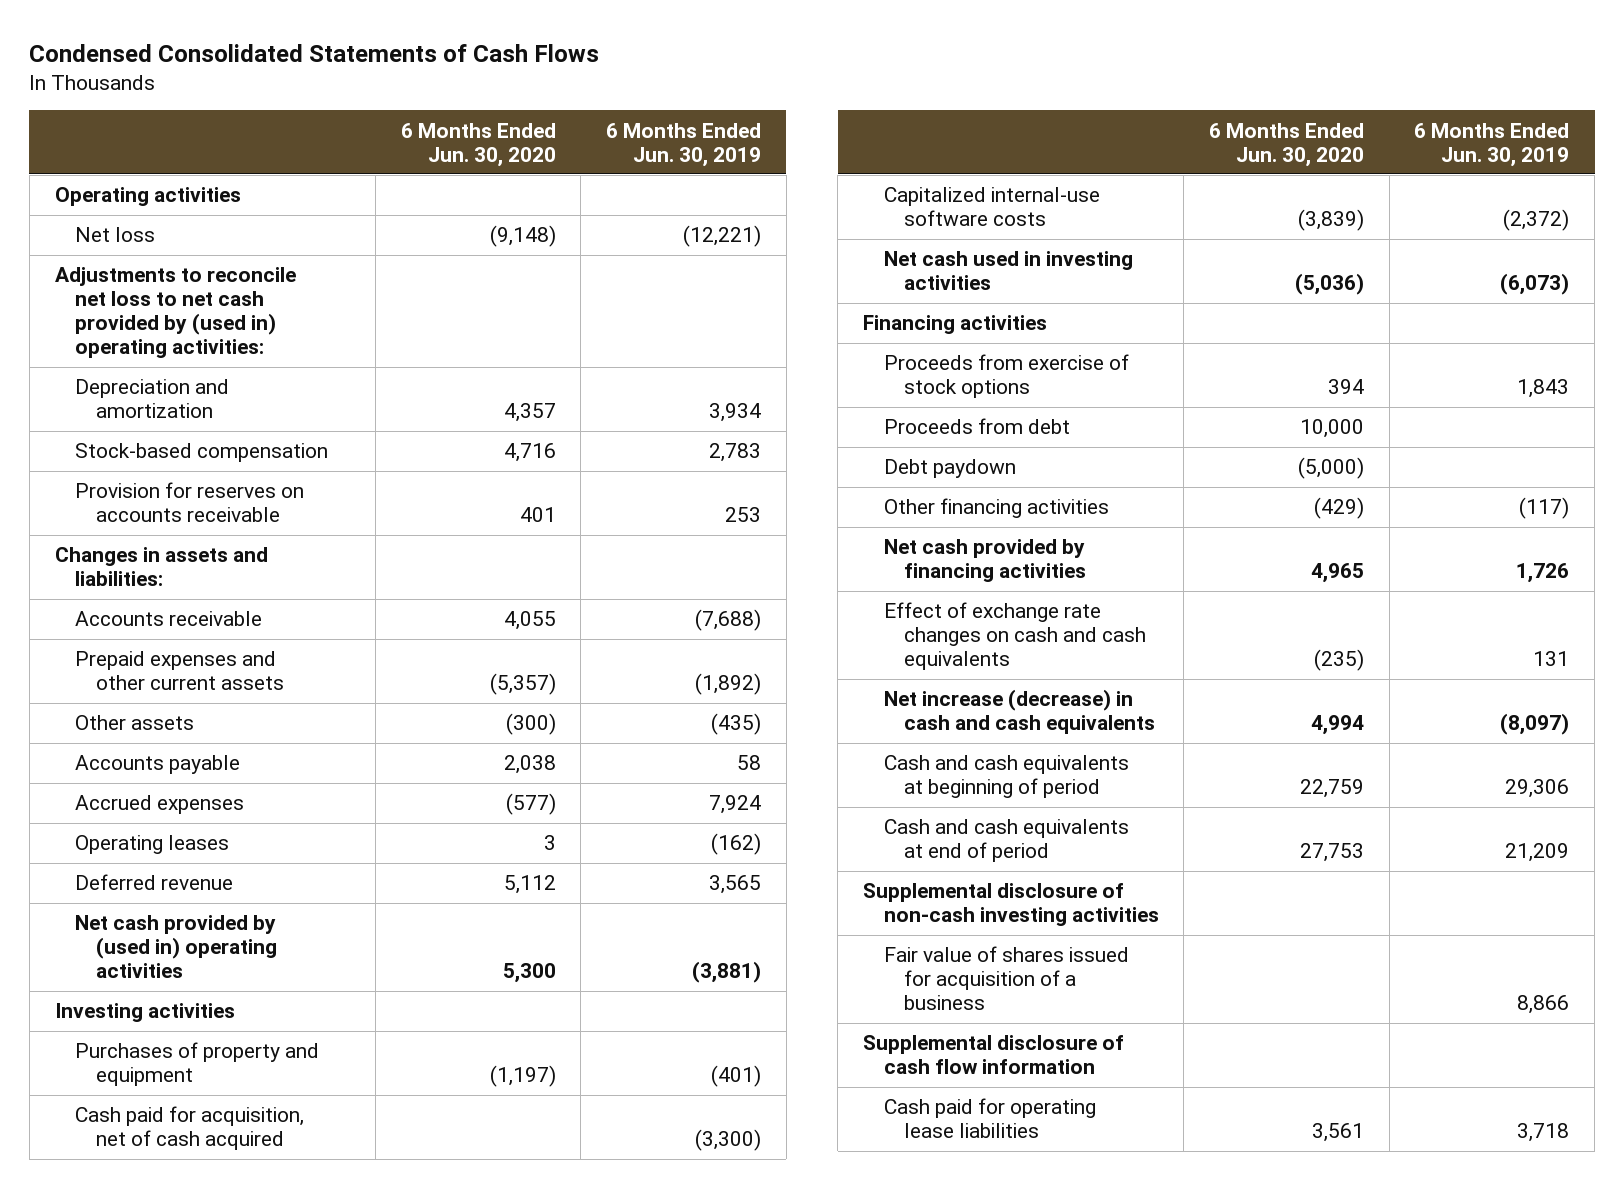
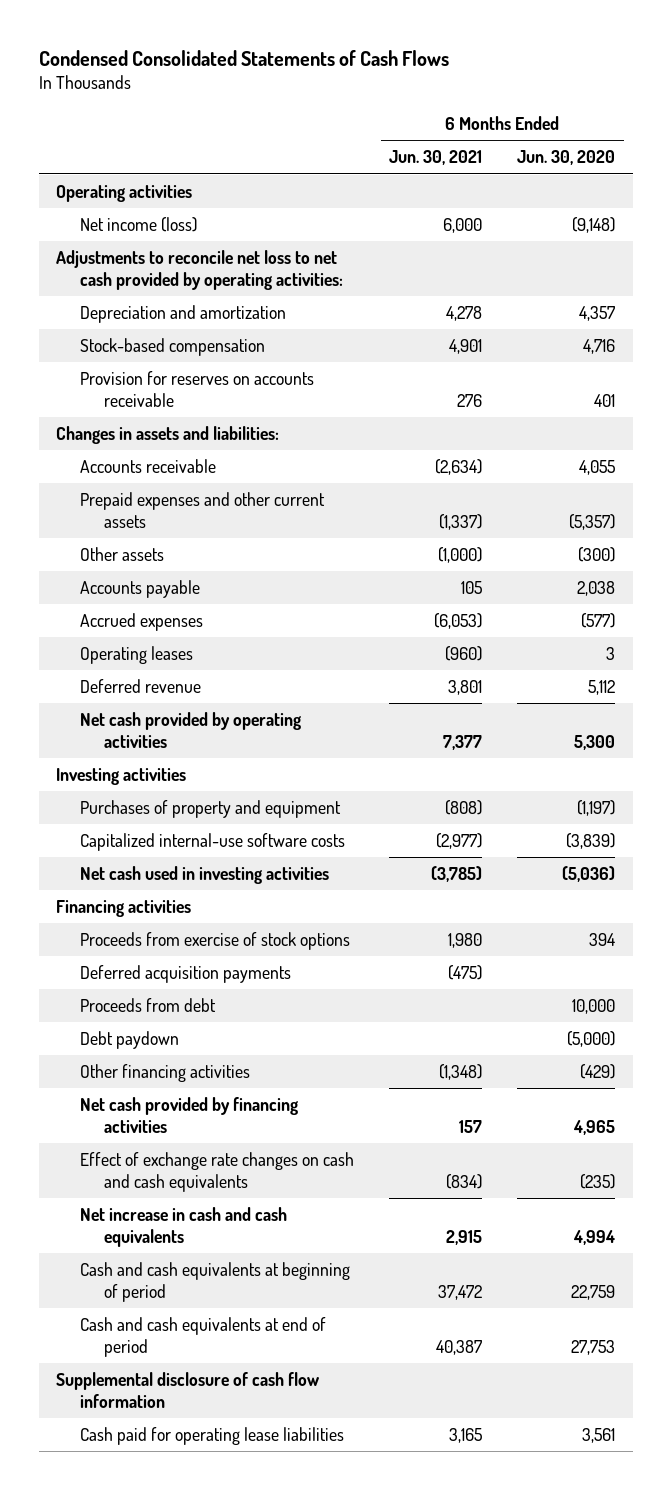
[605,122,761,167] 6 Months Ended Jun. 30, 2019 -> none
none -> [389,150,483,166] Jun. 30, 2021
[75,227,156,243] Net loss -> [80,217,198,233] Net income (loss)
[54,267,296,359] Adjustments to reconcile net loss to net cash provided by (used in) operating activities: -> [56,250,344,290] Adjustments to reconcile net loss to net cash provided by operating activities:
[75,915,277,979] Net cash provided by (used in) operating activities -> [80,712,302,748] Net cash provided by operating activities
[75,1106,305,1151] Cash paid for acquisition, net of cash acquired -> none
none -> [80,965,292,984] Deferred acquisition payments
[883,689,1156,735] Net increase (decrease) in cash and cash equivalents -> [80,1207,288,1247] Net increase in cash and cash equivalents
[863,883,1159,927] Supplemental disclosure of non-cash investing activities -> none
[883,946,1129,1011] Fair value of shares issued for acquisition of a business -> none

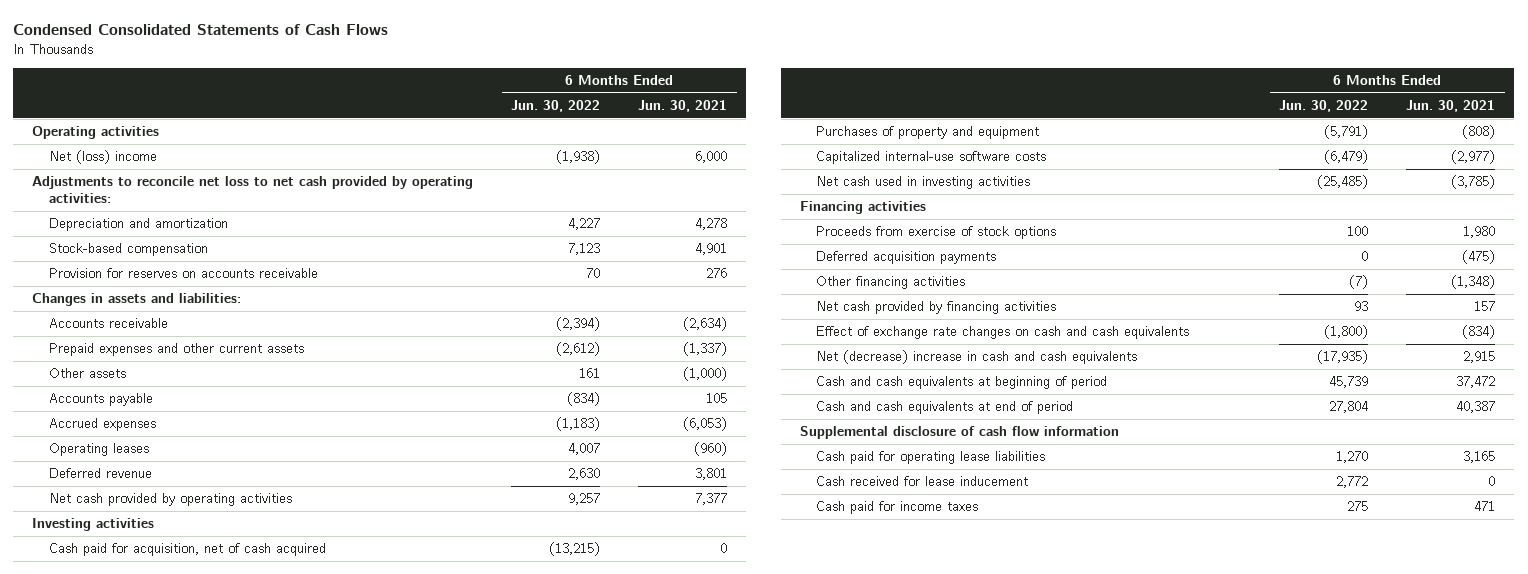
[517,150,616,166] Jun. 30, 2020 -> none
none -> [511,100,601,113] Jun. 30, 2022
[80,217,198,233] Net income (loss) -> [48,150,157,165] Net (loss) income
none -> [48,543,326,557] Cash paid for acquisition, net of cash acquired
[80,998,217,1013] Proceeds from debt -> none
[80,1031,180,1050] Debt paydown -> none
[80,1207,288,1247] Net increase in cash and cash equivalents -> [816,350,1138,365] Net (decrease) increase in cash and cash equivalents
none -> [816,476,1029,487] Cash received for lease inducement
none -> [816,501,979,515] Cash paid for income taxes

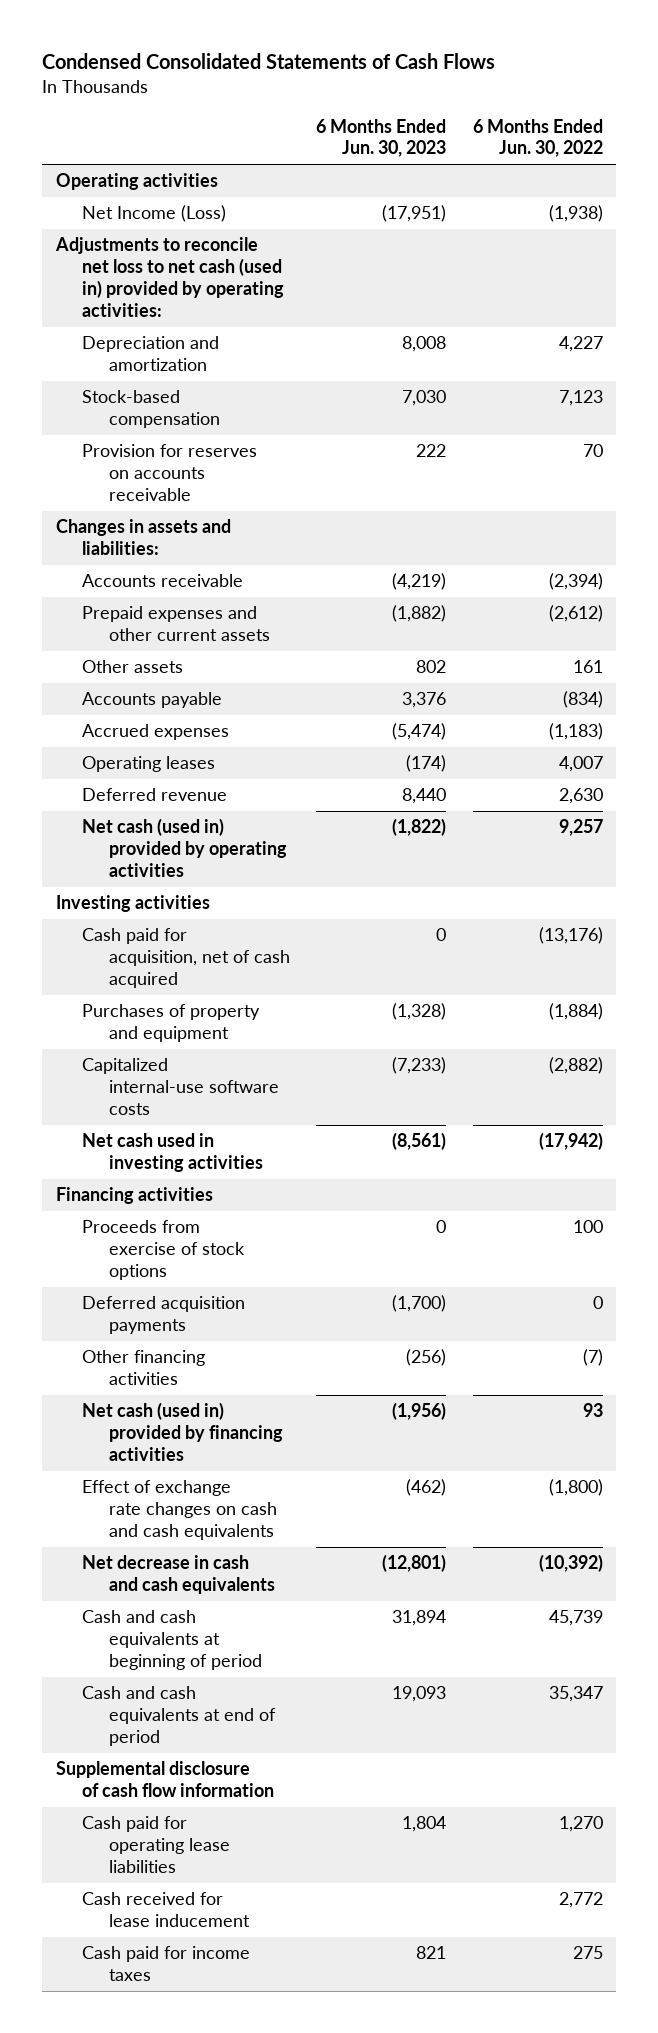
[638,100,728,113] Jun. 30, 2021 -> none
none -> [316,118,447,158] 6 Months Ended Jun. 30, 2023
[48,150,157,165] Net (loss) income -> [82,205,227,223] Net Income (Loss)
[32,176,474,203] Adjustments to reconcile net loss to net cash provided by operating activities: -> [54,237,285,318] Adjustments to reconcile net loss to net cash (used in) provided by operating activities:
[48,493,292,507] Net cash provided by operating activities -> [82,818,287,878] Net cash (used in) provided by operating activities
[549,542,601,557] (13,215) -> [538,927,603,945] (13,176)
[1324,125,1369,140] (5,791) -> [548,1003,603,1021] (1,884)
[1324,150,1369,165] (6,479) -> [548,1057,603,1075] (2,882)
[1317,175,1369,190] (25,485) -> [538,1132,603,1151] (17,942)
[816,301,1057,315] Net cash provided by financing activities -> [82,1402,283,1462] Net cash (used in) provided by financing activities
[816,350,1138,365] Net (decrease) increase in cash and cash equivalents -> [82,1555,275,1595] Net decrease in cash and cash equivalents
[1317,350,1369,365] (17,935) -> [538,1554,603,1573] (10,392)
[1329,401,1369,414] 27,804 -> [548,1686,603,1703] 35,347

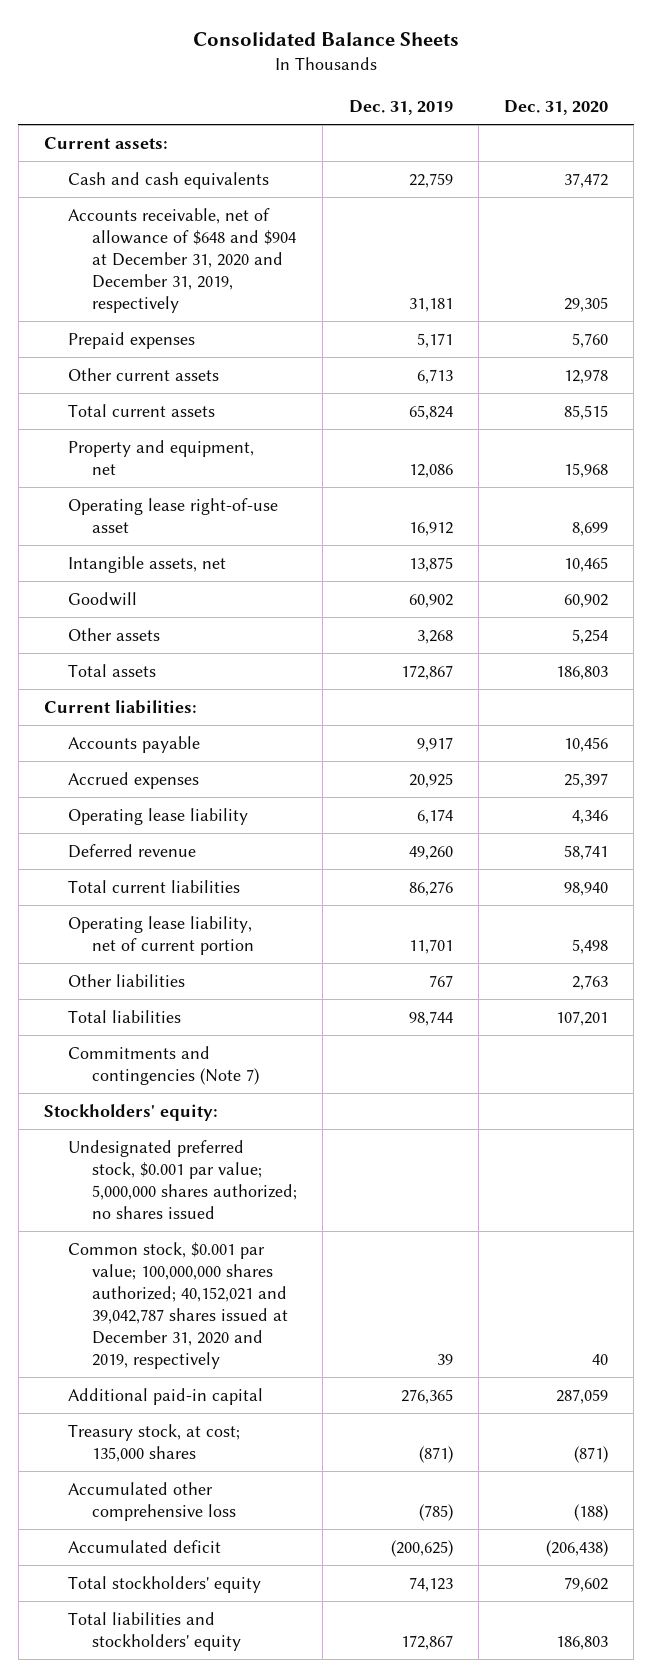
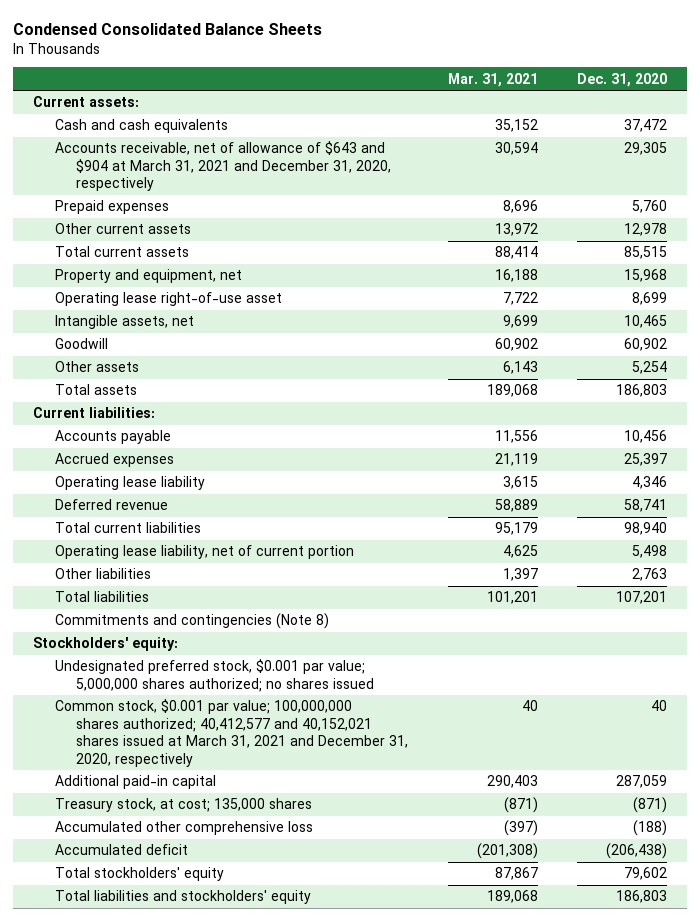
[193,32,460,47] Consolidated Balance Sheets -> [13,22,323,35] Condensed Consolidated Balance Sheets
[348,100,453,116] Dec. 31, 2019 -> none
none -> [447,72,538,87] Mar. 31, 2021
[68,207,297,313] Accounts receivable, net of allowance of $648 and $904 at December 31, 2020 and December 31, 2019, respectively -> [54,141,391,192] Accounts receivable, net of allowance of $643 and $904 at March 31, 2021 and December 31, 2020, respectively
[68,1045,260,1085] Commitments and contingencies (Note 7) -> [54,613,329,630] Commitments and contingencies (Note 8)
[68,1241,289,1369] Common stock, $0.001 par value; 100,000,000 shares authorized; 40,152,021 and 39,042,787 shares issued at December 31, 2020 and 2019, respectively -> [54,699,408,767] Common stock, $0.001 par value; 100,000,000 shares authorized; 40,412,577 and 40,152,021 shares issued at March 31, 2021 and December 31, 2020, respectively

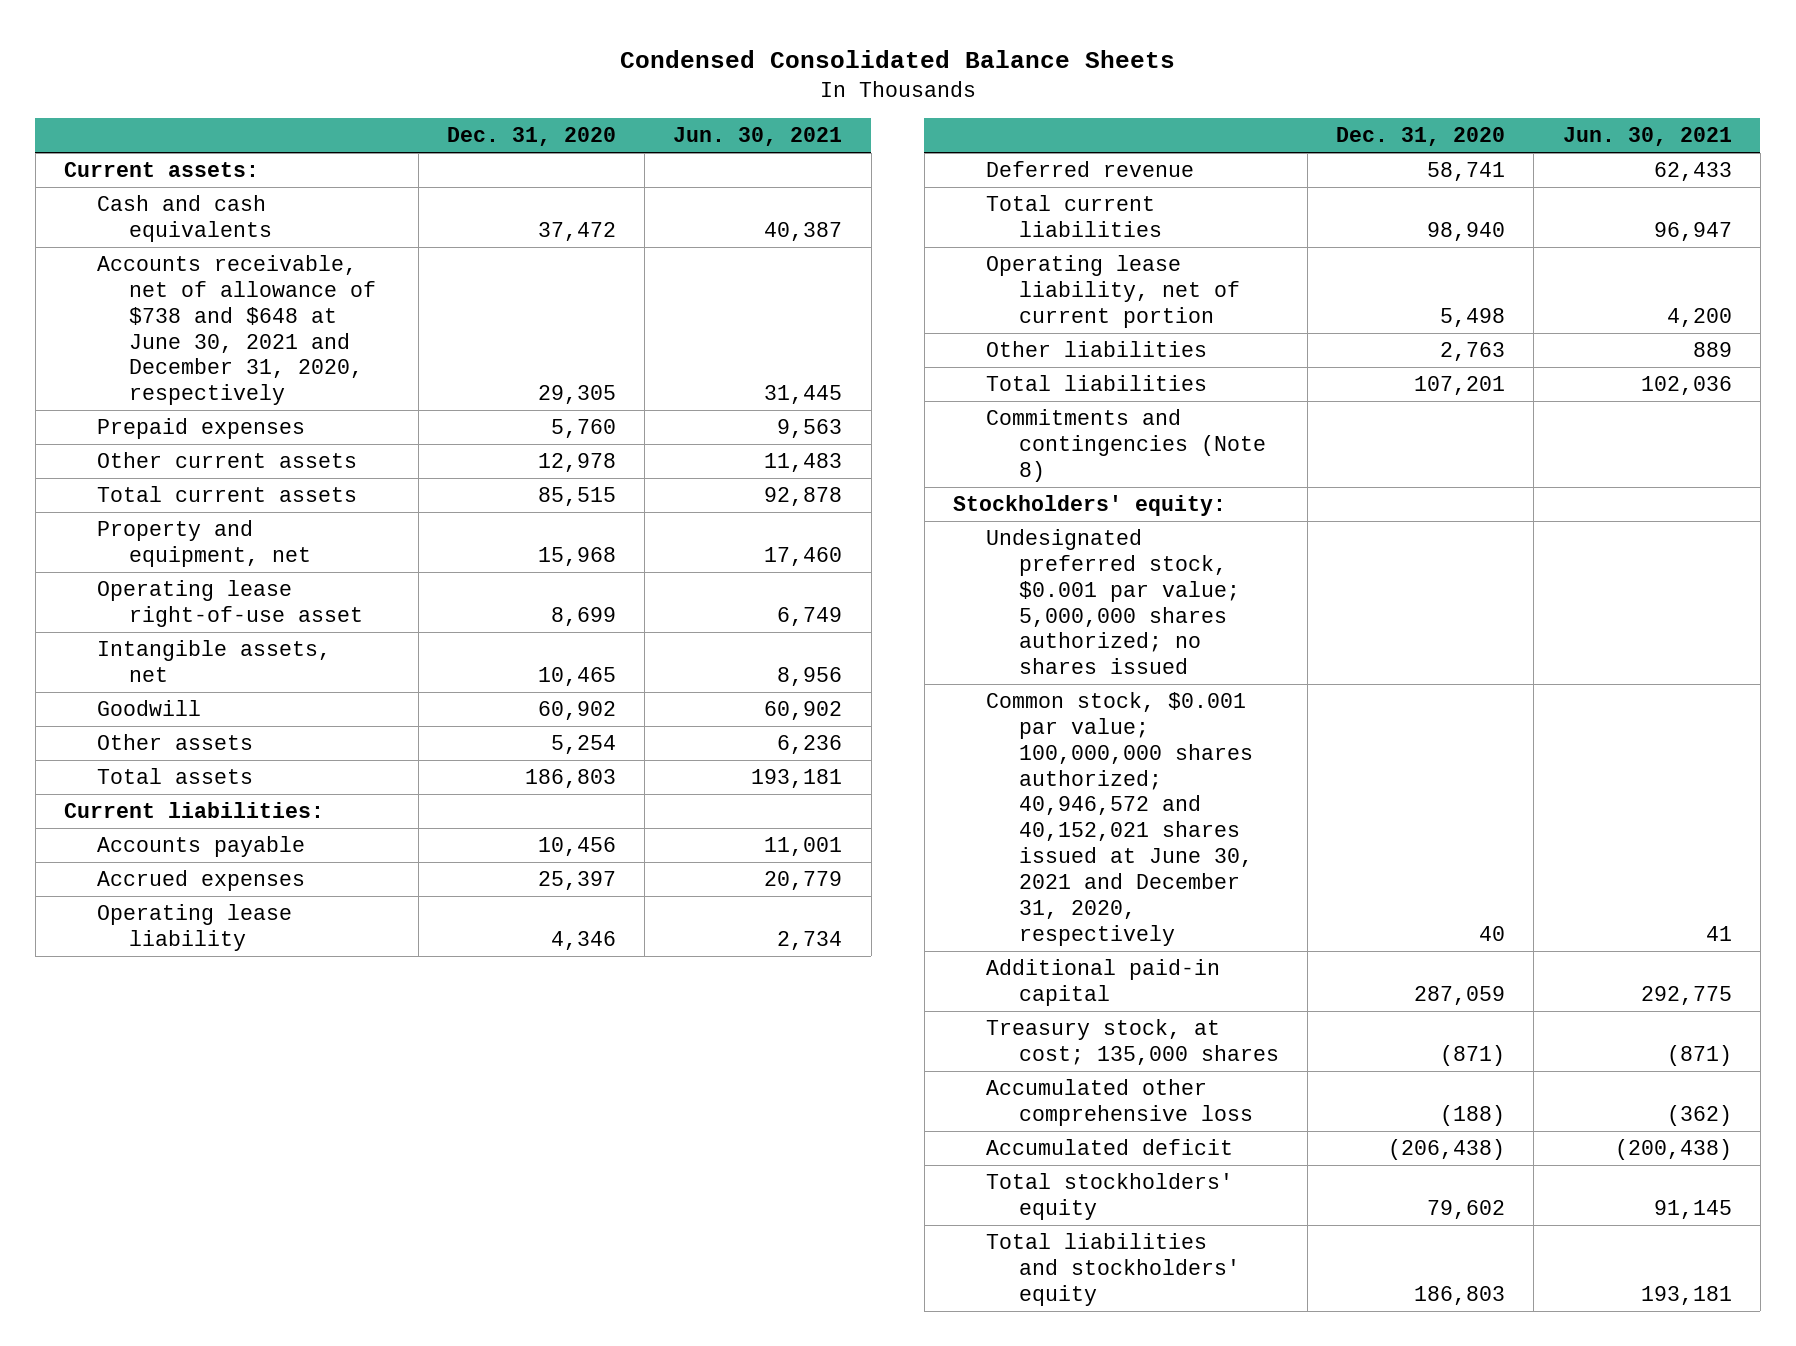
[447,72,538,87] Mar. 31, 2021 -> none
none -> [673,127,843,147] Jun. 30, 2021
[54,141,391,192] Accounts receivable, net of allowance of $643 and $904 at March 31, 2021 and December 31, 2020, respectively -> [96,254,377,406] Accounts receivable, net of allowance of $738 and $648 at June 30, 2021 and December 31, 2020, respectively
[54,699,408,767] Common stock, $0.001 par value; 100,000,000 shares authorized; 40,412,577 and 40,152,021 shares issued at March 31, 2021 and December 31, 2020, respectively -> [985,691,1253,946] Common stock, $0.001 par value; 100,000,000 shares authorized; 40,946,572 and 40,152,021 shares issued at June 30, 2021 and December 31, 2020, respectively

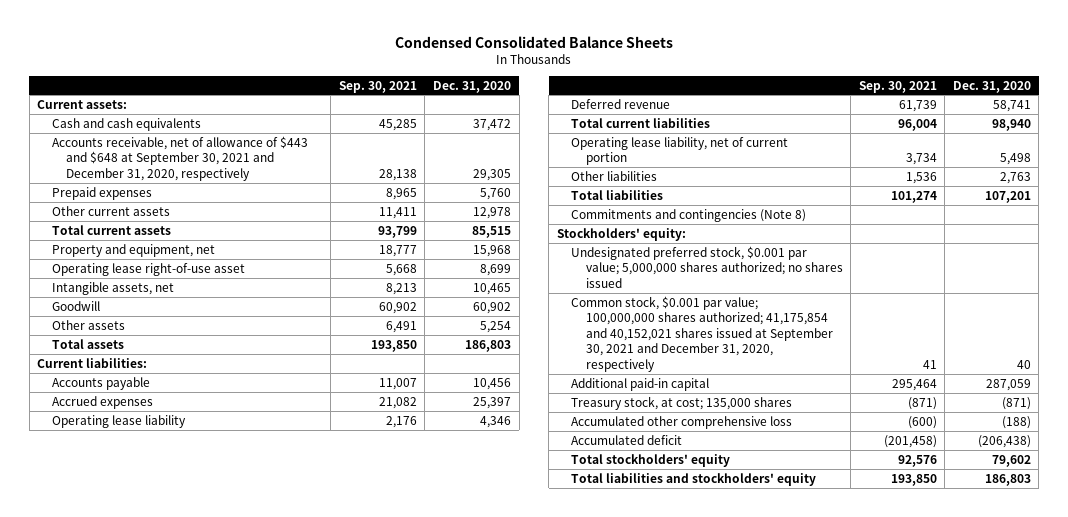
[673,127,843,147] Jun. 30, 2021 -> none
none -> [338,80,417,93] Sep. 30, 2021
[96,254,377,406] Accounts receivable, net of allowance of $738 and $648 at June 30, 2021 and December 31, 2020, respectively -> [51,135,308,181] Accounts receivable, net of allowance of $443 and $648 at September 30, 2021 and December 31, 2020, respectively
[985,691,1253,946] Common stock, $0.001 par value; 100,000,000 shares authorized; 40,946,572 and 40,152,021 shares issued at June 30, 2021 and December 31, 2020, respectively -> [571,295,833,372] Common stock, $0.001 par value; 100,000,000 shares authorized; 41,175,854 and 40,152,021 shares issued at September 30, 2021 and December 31, 2020, respectively

